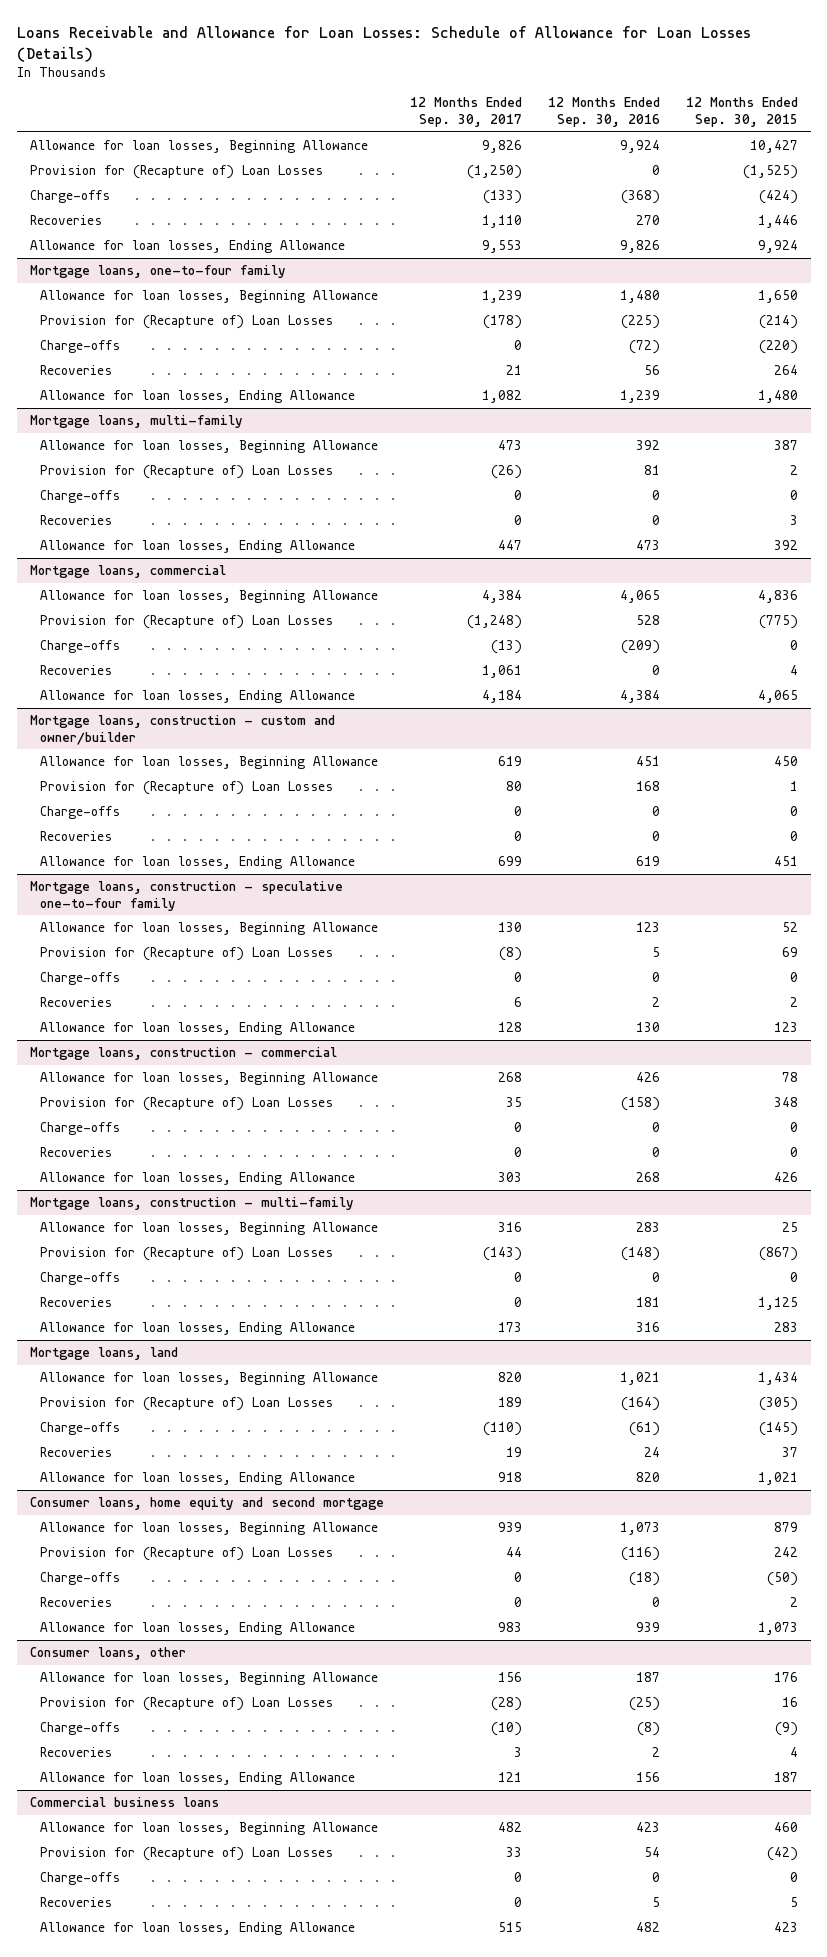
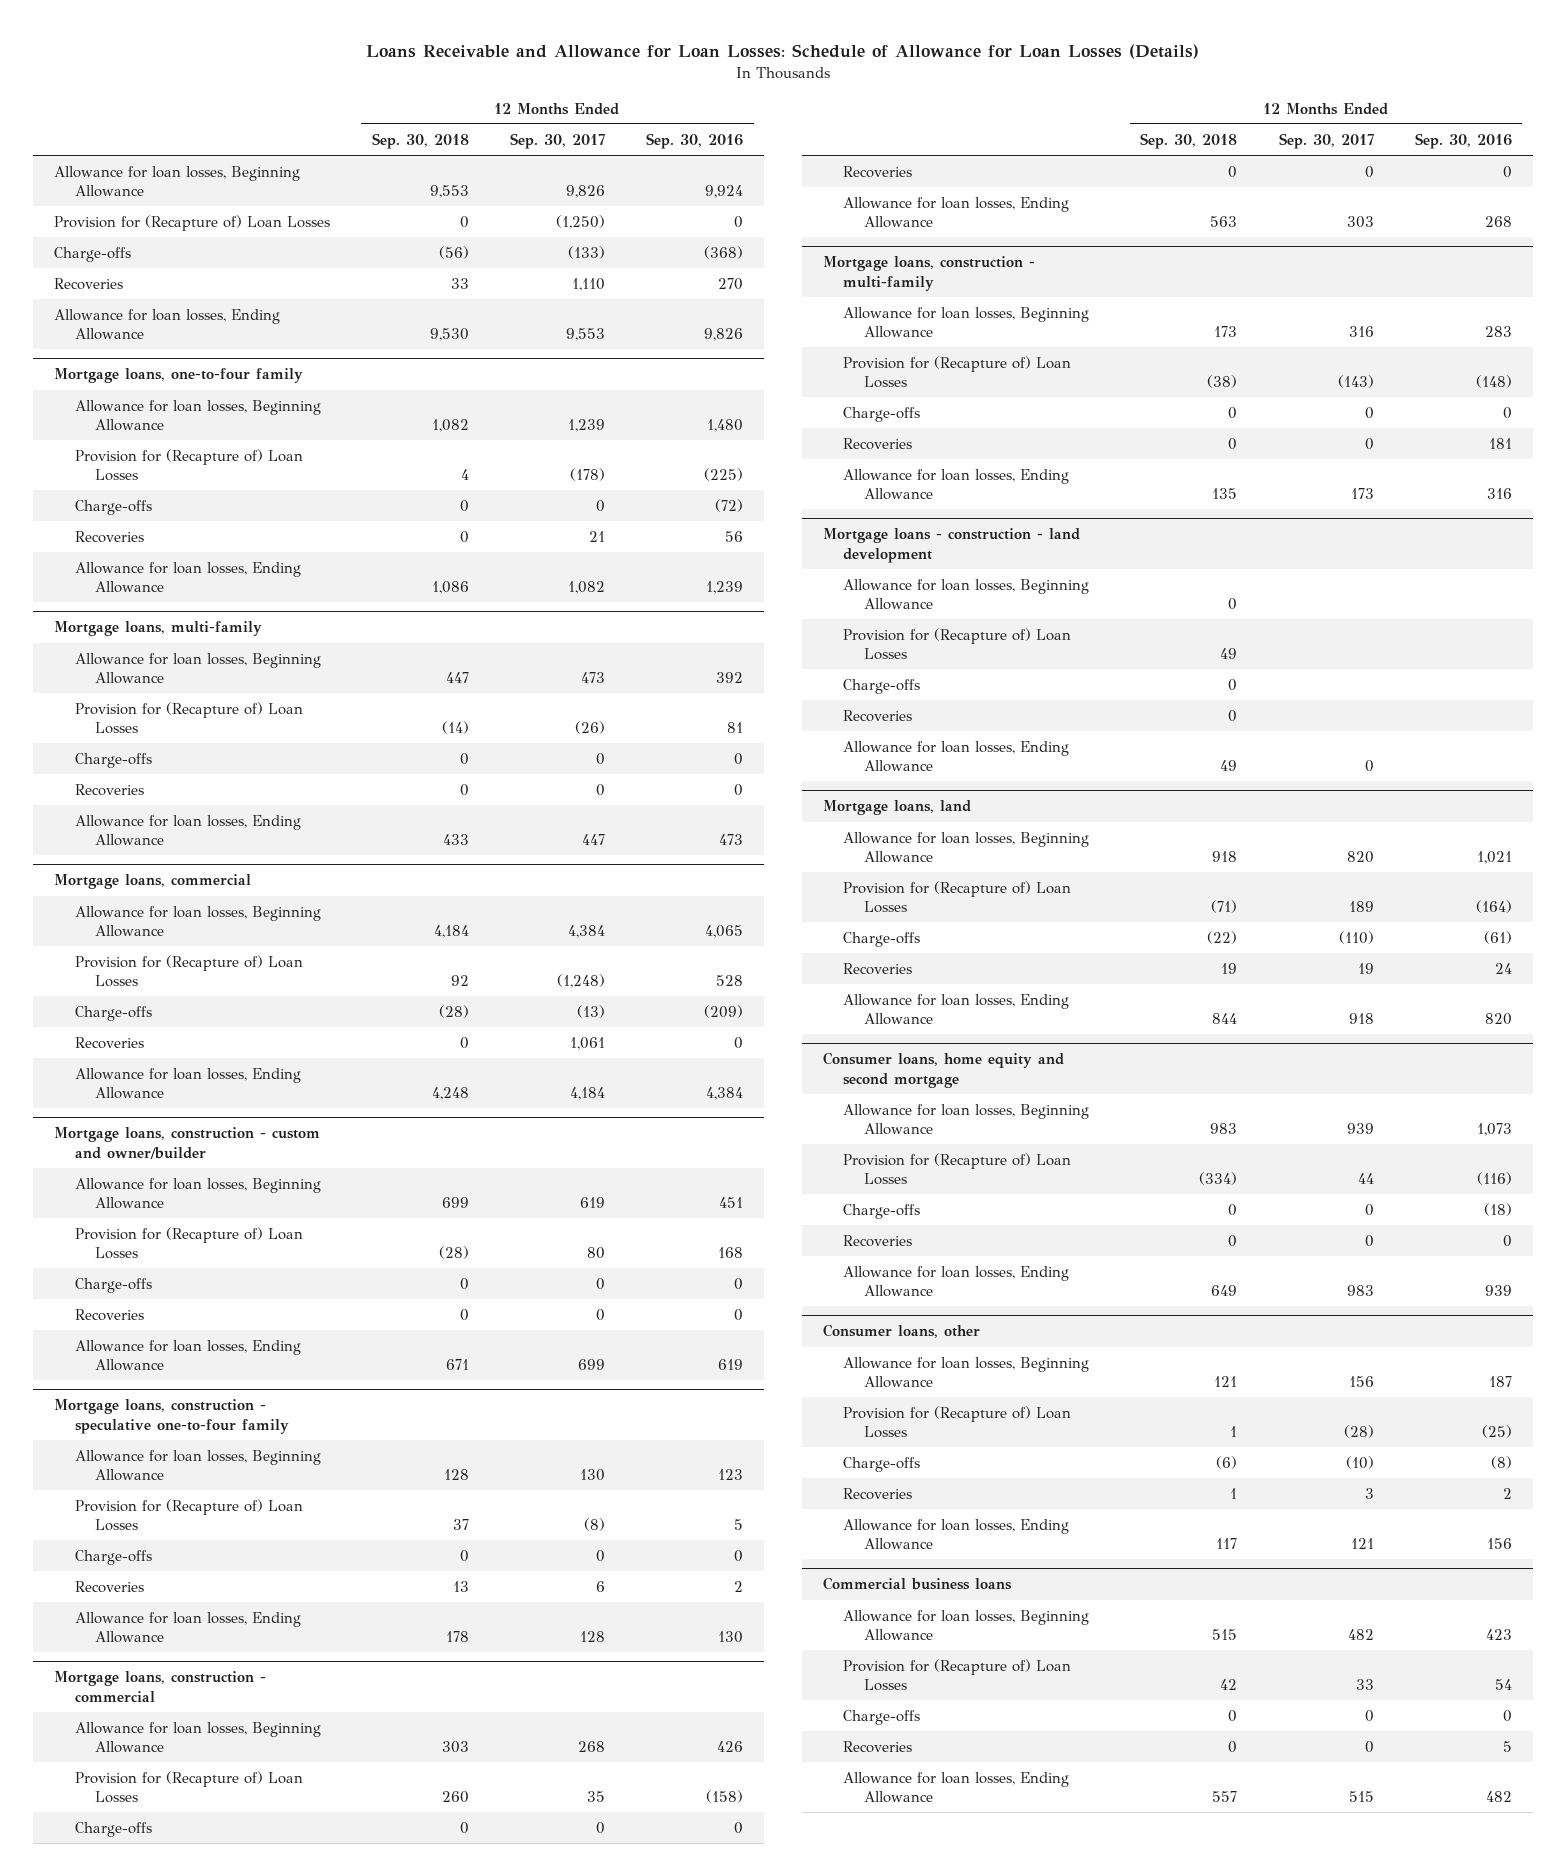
[685,97,798,128] 12 Months Ended Sep. 30, 2015 -> none
none -> [371,132,469,149] Sep. 30, 2018
none -> [822,528,1080,563] Mortgage loans - construction - land development
none -> [843,578,1090,611] Allowance for loan losses, Beginning Allowance
none -> [843,627,1072,661] Provision for (Recapture of) Loan Losses
none -> [843,678,921,694] Charge-offs
none -> [843,709,913,722] Recoveries
none -> [843,740,1070,773] Allowance for loan losses, Ending Allowance

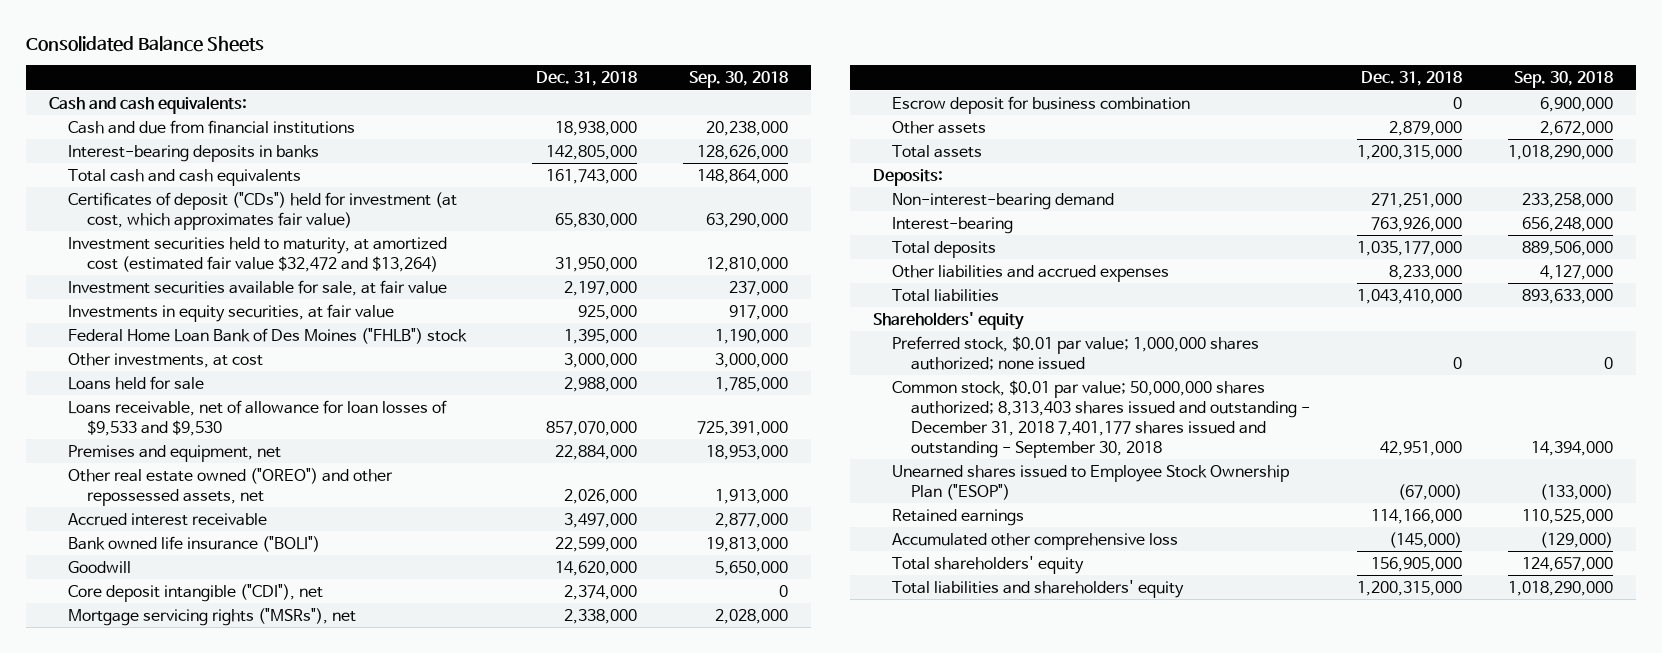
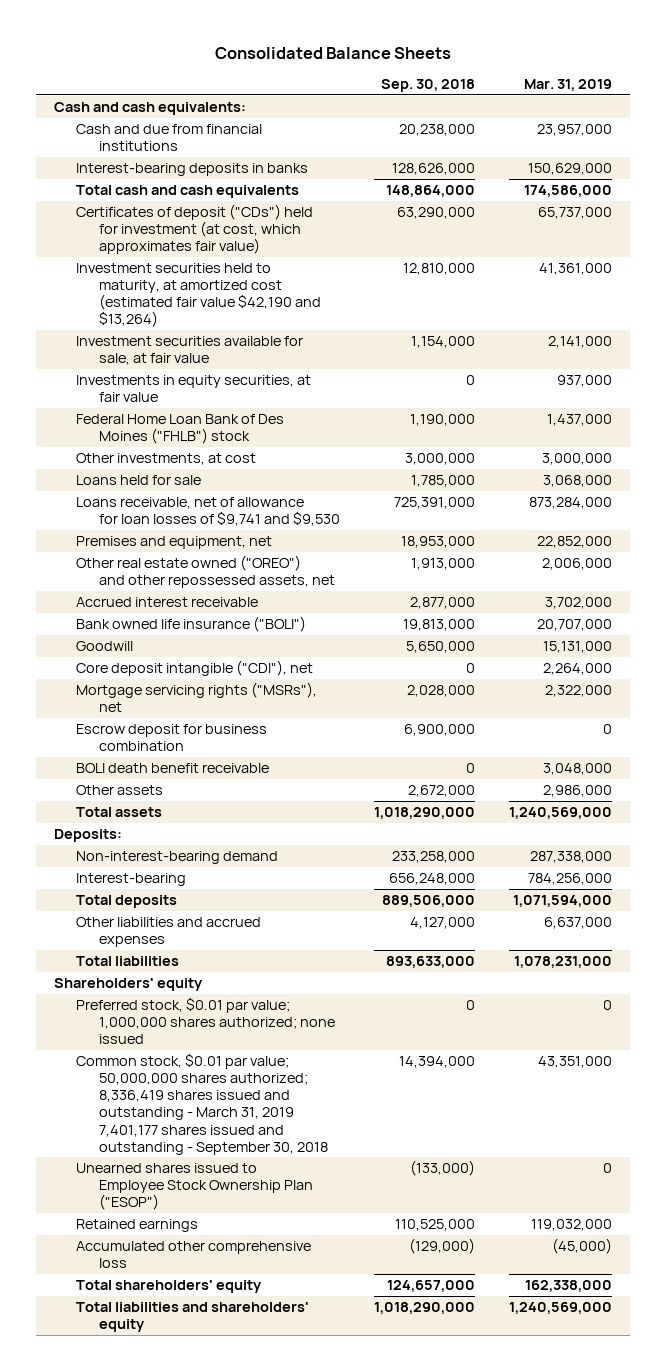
[536,71,638,87] Dec. 31, 2018 -> none
none -> [524,78,613,91] Mar. 31, 2019
[67,236,447,272] Investment securities held to maturity, at amortized cost (estimated fair value $32,472 and $13,264) -> [76,263,321,328] Investment securities held to maturity, at amortized cost (estimated fair value $42,190 and $13,264)
[729,280,789,296] 237,000 -> [411,336,476,349] 1,154,000
[729,304,789,320] 917,000 -> [466,375,476,386] 0
[67,399,447,436] Loans receivable, net of allowance for loan losses of $9,533 and $9,530 -> [76,497,340,527] Loans receivable, net of allowance for loan losses of $9,741 and $9,530
none -> [76,763,270,774] BOLI death benefit receivable
[892,379,1311,458] Common stock, $0.01 par value; 50,000,000 shares authorized; 8,313,403 shares issued and outstanding - December 31, 2018 7,401,177 shares issued and outstanding - September 30, 2018 -> [76,1053,328,1155] Common stock, $0.01 par value; 50,000,000 shares authorized; 8,336,419 shares issued and outstanding - March 31, 2019 7,401,177 shares issued and outstanding - September 30, 2018

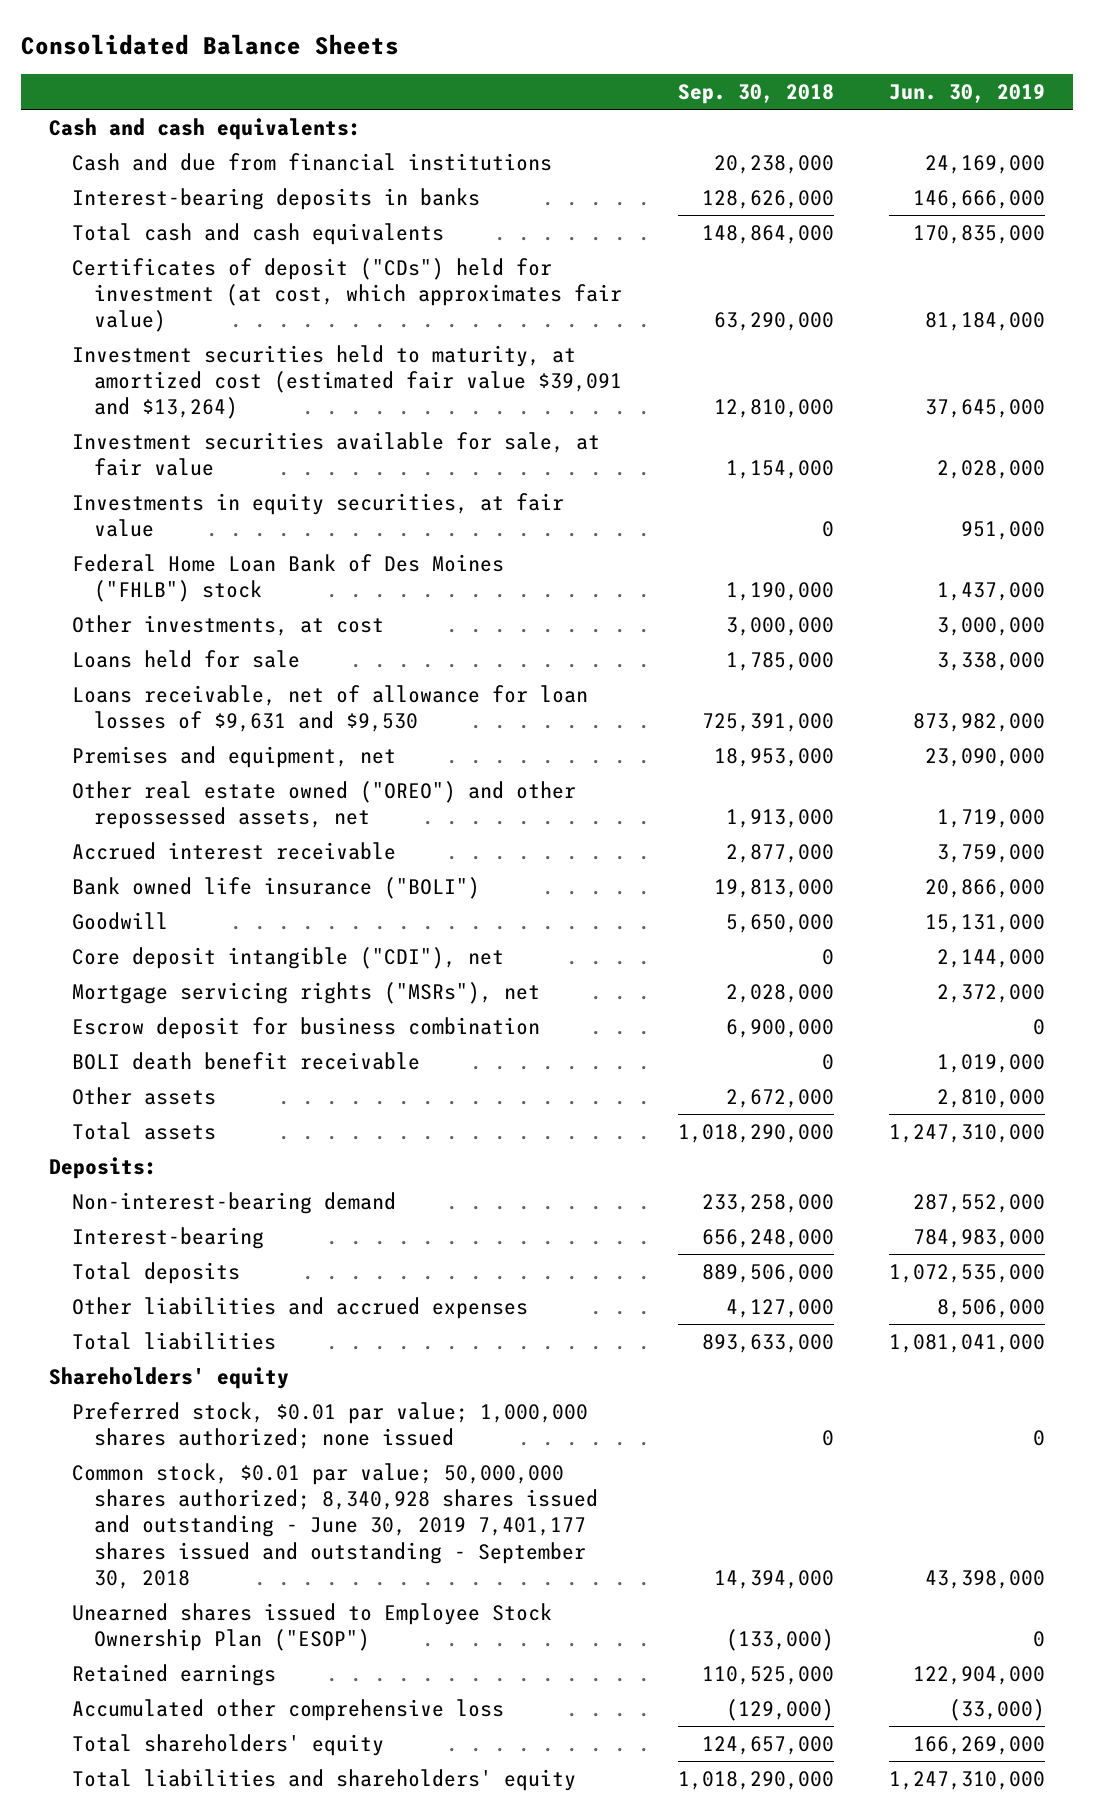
[524,78,613,91] Mar. 31, 2019 -> none
none -> [889,84,1046,104] Jun. 30, 2019
[76,263,321,328] Investment securities held to maturity, at amortized cost (estimated fair value $42,190 and $13,264) -> [71,344,622,420] Investment securities held to maturity, at amortized cost (estimated fair value $39,091 and $13,264)
[76,497,340,527] Loans receivable, net of allowance for loan losses of $9,741 and $9,530 -> [71,684,588,732] Loans receivable, net of allowance for loan losses of $9,631 and $9,530
[76,1053,328,1155] Common stock, $0.01 par value; 50,000,000 shares authorized; 8,336,419 shares issued and outstanding - March 31, 2019 7,401,177 shares issued and outstanding - September 30, 2018 -> [71,1462,598,1589] Common stock, $0.01 par value; 50,000,000 shares authorized; 8,340,928 shares issued and outstanding - June 30, 2019 7,401,177 shares issued and outstanding - September 30, 2018

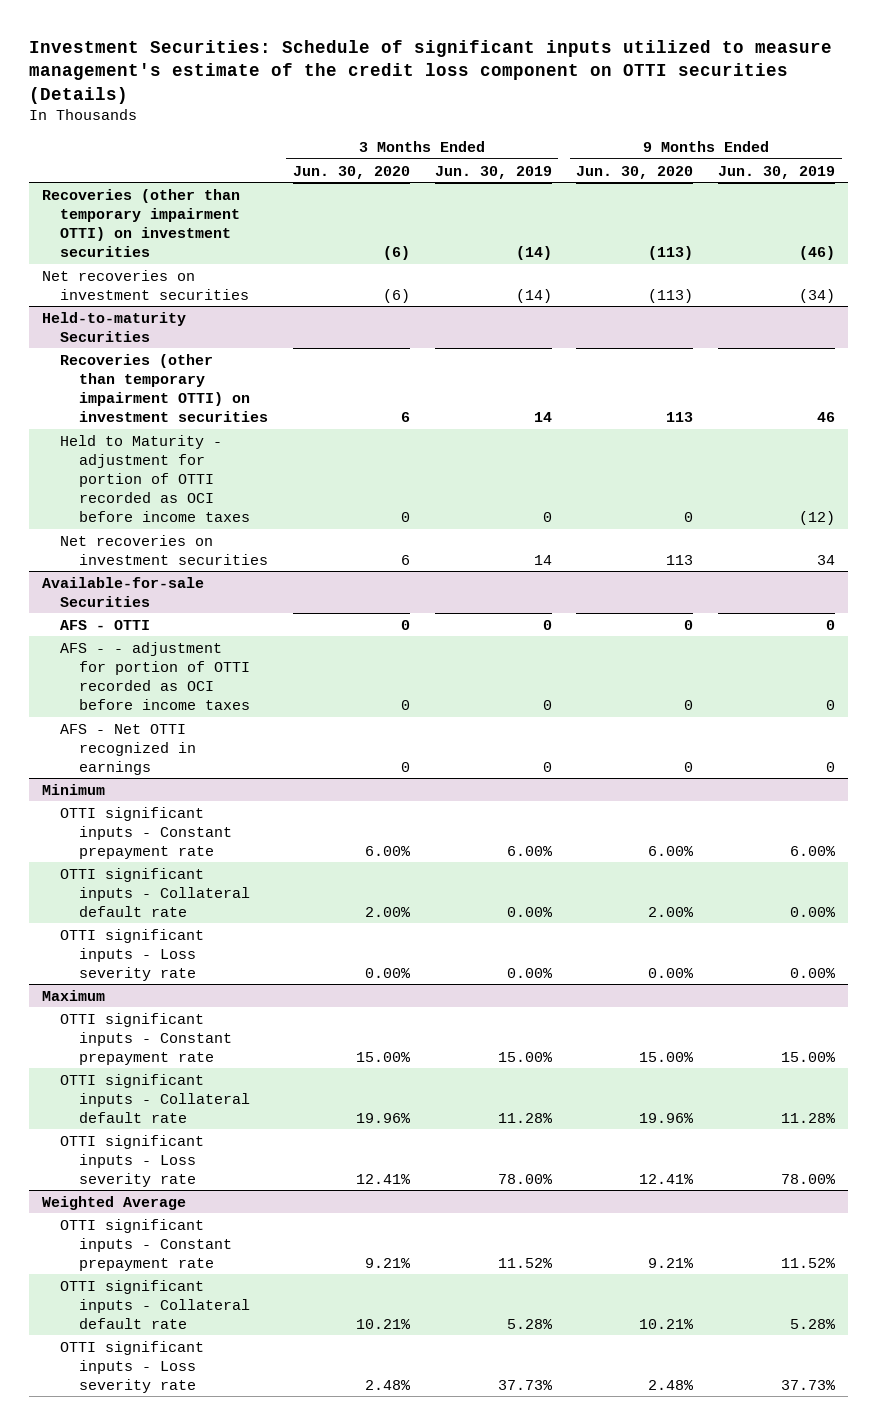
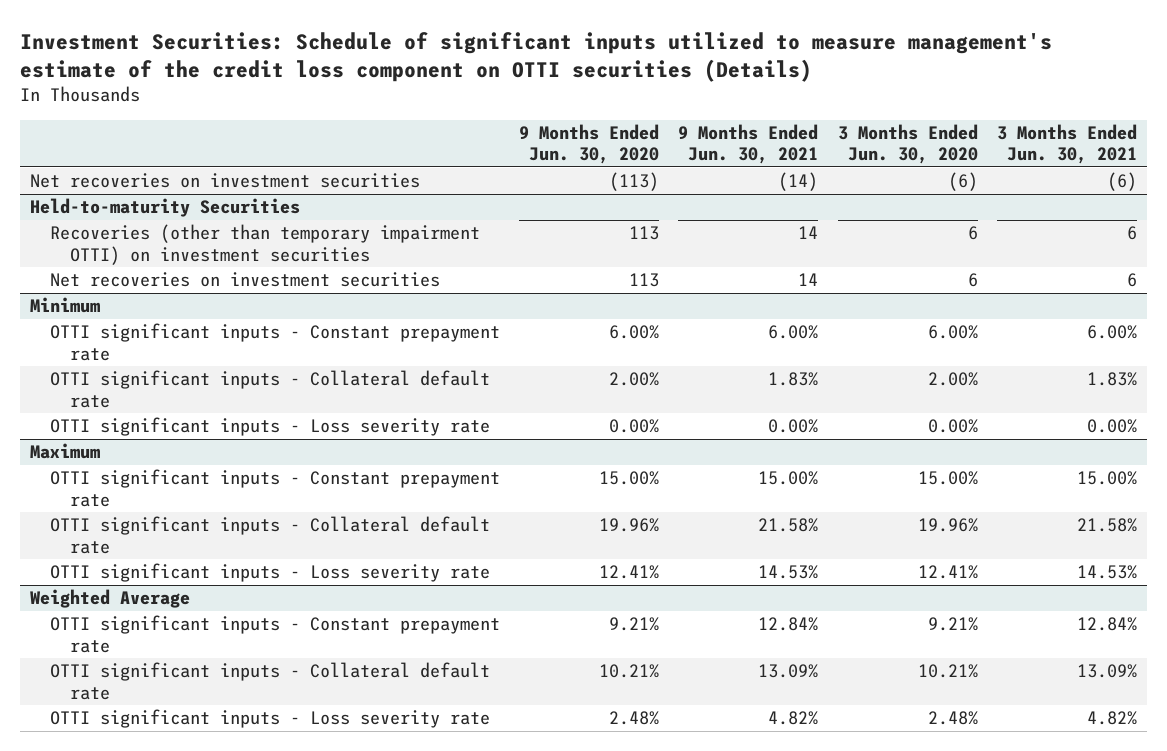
[434,165,552,179] Jun. 30, 2019 -> none
[718,165,836,179] Jun. 30, 2019 -> none
none -> [678,123,819,165] 9 Months Ended Jun. 30, 2021
none -> [997,123,1138,165] 3 Months Ended Jun. 30, 2021
[41,188,241,257] Recoveries (other than temporary impairment OTTI) on investment securities -> none
[60,434,250,522] Held to Maturity - adjustment for portion of OTTI recorded as OCI before income taxes -> none
[41,576,204,607] Available-for-sale Securities -> none
[60,619,151,630] AFS - OTTI -> none
[60,641,250,710] AFS - - adjustment for portion of OTTI recorded as OCI before income taxes -> none
[60,723,196,775] AFS - Net OTTI recognized in earnings -> none

